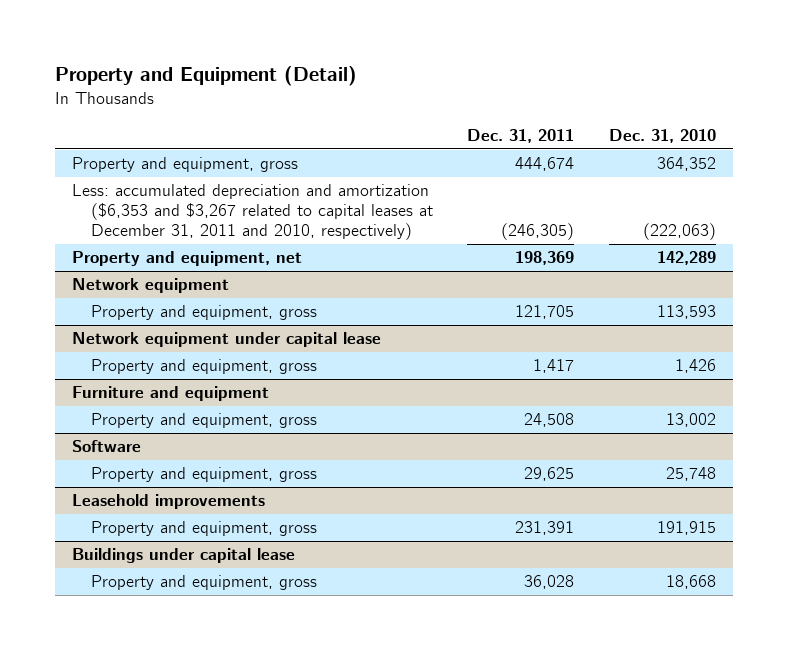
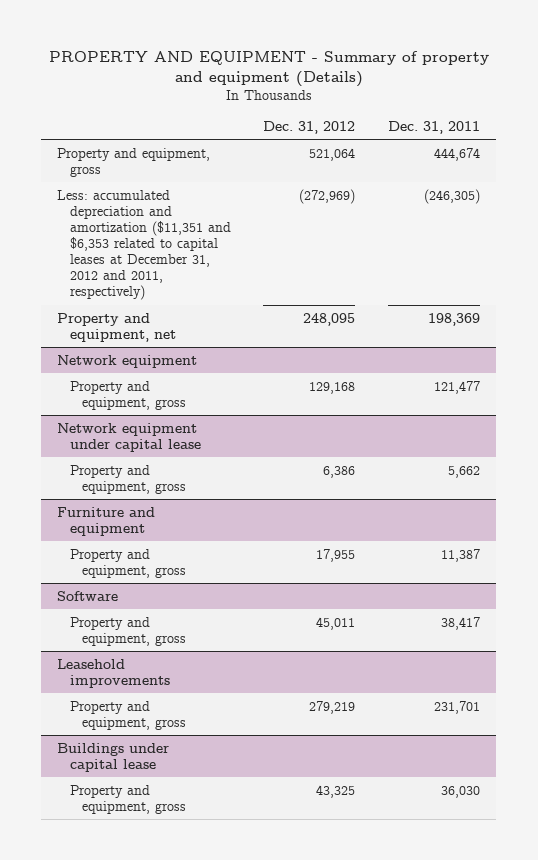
[54,66,357,87] Property and Equipment (Detail) -> [48,50,489,88] PROPERTY AND EQUIPMENT - Summary of property and equipment (Details)
[608,128,716,143] Dec. 31, 2010 -> none
none -> [263,121,356,135] Dec. 31, 2012
[71,184,433,241] Less: accumulated depreciation and amortization ($6,353 and $3,267 related to capital leases at December 31, 2011 and 2010, respectively) -> [57,189,231,301] Less: accumulated depreciation and amortization ($11,351 and $6,353 related to capital leases at December 31, 2012 and 2011, respectively)
[515,305,575,320] 121,705 -> [434,380,481,394] 121,477
[533,359,575,374] 1,417 -> [448,465,481,478] 5,662
[524,413,575,428] 24,508 -> [441,548,481,562] 11,387
[524,467,575,482] 29,625 -> [441,616,481,630] 38,417
[515,521,575,536] 231,391 -> [434,700,481,714] 231,701
[524,575,575,590] 36,028 -> [441,785,481,798] 36,030

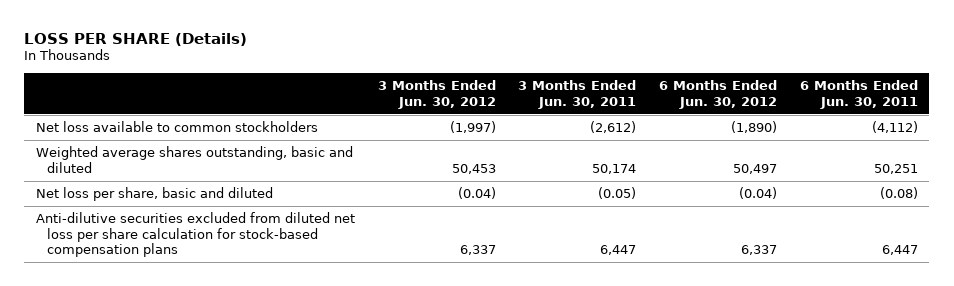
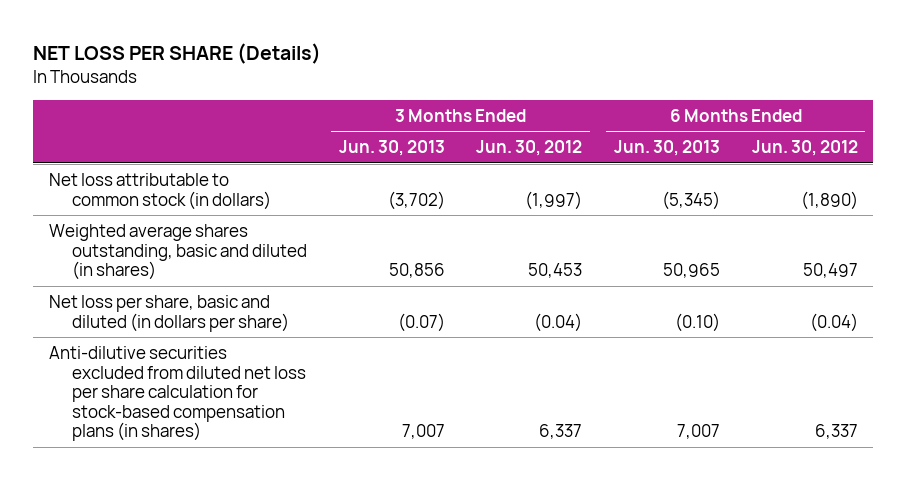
[24,32,248,46] LOSS PER SHARE (Details) -> [33,42,322,64] NET LOSS PER SHARE (Details)
[518,79,637,109] 3 Months Ended Jun. 30, 2011 -> none
[799,79,918,109] 6 Months Ended Jun. 30, 2011 -> none
none -> [338,140,445,157] Jun. 30, 2013
none -> [613,140,720,157] Jun. 30, 2013
[35,121,318,133] Net loss available to common stockholders -> [49,172,272,210] Net loss attributable to common stock (in dollars)
[35,146,353,173] Weighted average shares outstanding, basic and diluted -> [49,223,308,281] Weighted average shares outstanding, basic and diluted (in shares)
[35,187,273,202] Net loss per share, basic and diluted -> [49,294,290,332] Net loss per share, basic and diluted (in dollars per share)
[35,212,355,258] Anti-dilutive securities excluded from diluted net loss per share calculation for stock-based compensation plans -> [49,345,307,442] Anti-dilutive securities excluded from diluted net loss per share calculation for stock-based compensation plans (in shares)

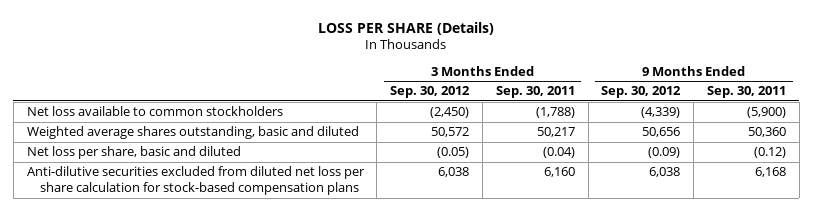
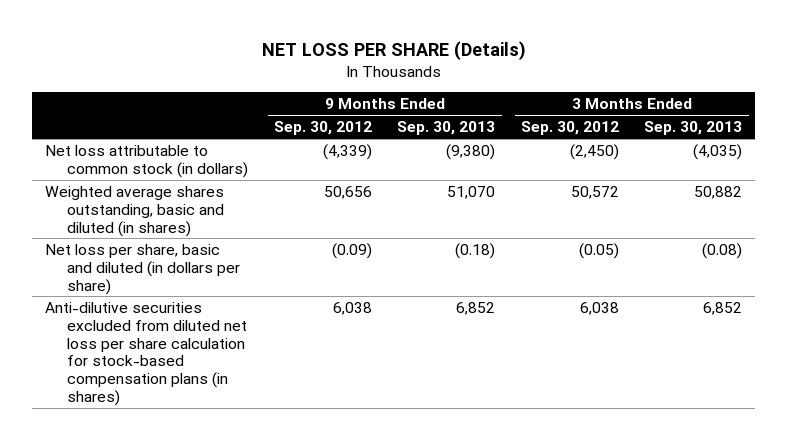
[318,21,495,35] LOSS PER SHARE (Details) -> [261,41,526,61] NET LOSS PER SHARE (Details)
[495,86,575,99] Sep. 30, 2011 -> none
[706,86,786,99] Sep. 30, 2011 -> none
none -> [397,121,496,136] Sep. 30, 2013
none -> [644,121,743,136] Sep. 30, 2013
[26,106,283,117] Net loss available to common stockholders -> [44,144,249,178] Net loss attributable to common stock (in dollars)
[26,126,359,140] Weighted average shares outstanding, basic and diluted -> [44,185,225,237] Weighted average shares outstanding, basic and diluted (in shares)
[26,146,241,160] Net loss per share, basic and diluted -> [44,243,241,295] Net loss per share, basic and diluted (in dollars per share)
[26,166,365,196] Anti-dilutive securities excluded from diluted net loss per share calculation for stock-based compensation plans -> [44,301,248,407] Anti-dilutive securities excluded from diluted net loss per share calculation for stock-based compensation plans (in shares)

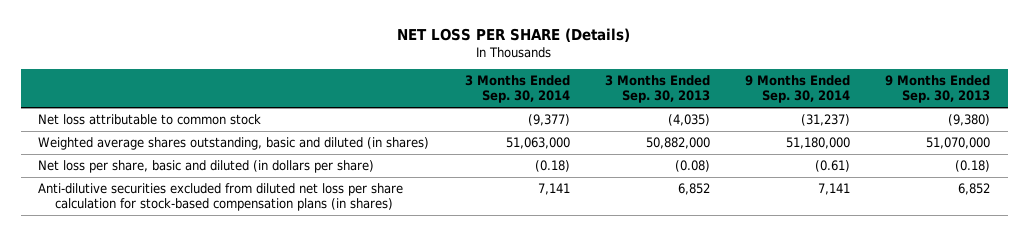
[273,121,372,136] Sep. 30, 2012 -> none
[520,121,619,136] Sep. 30, 2012 -> none
none -> [464,75,570,104] 3 Months Ended Sep. 30, 2014
none -> [745,75,851,104] 9 Months Ended Sep. 30, 2014
[44,144,249,178] Net loss attributable to common stock (in dollars) -> [38,113,262,125] Net loss attributable to common stock
[447,185,496,199] 51,070 -> [926,136,991,149] 51,070,000
[694,185,743,199] 50,882 -> [645,136,710,149] 50,882,000

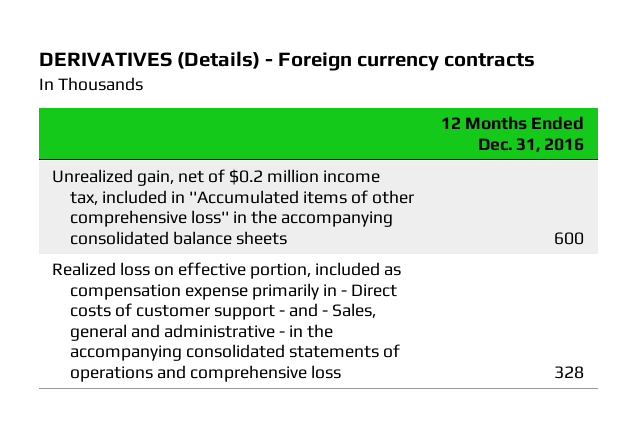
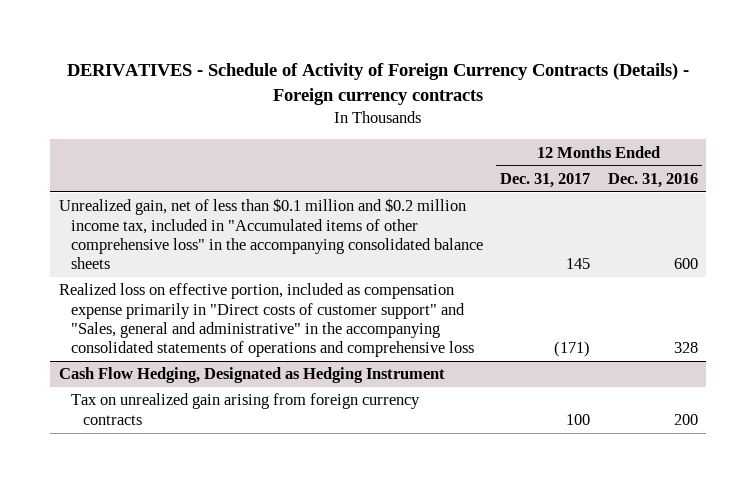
[38,51,535,72] DERIVATIVES (Details) - Foreign currency contracts -> [67,62,690,105] DERIVATIVES - Schedule of Activity of Foreign Currency Contracts (Details) - Foreign currency contracts
none -> [500,172,591,188] Dec. 31, 2017
[52,169,414,245] Unrealized gain, net of $0.2 million income tax, included in ''Accumulated items of other comprehensive loss'' in the accompanying consolidated balance sheets -> [58,198,483,270] Unrealized gain, net of less than $0.1 million and $0.2 million income tax, included in "Accumulated items of other comprehensive loss" in the accompanying consolidated balance sheets
[52,262,402,382] Realized loss on effective portion, included as compensation expense primarily in - Direct costs of customer support - and - Sales, general and administrative - in the accompanying consolidated statements of operations and comprehensive loss -> [58,283,474,358] Realized loss on effective portion, included as compensation expense primarily in "Direct costs of customer support" and "Sales, general and administrative" in the accompanying consolidated statements of operations and comprehensive loss
none -> [58,367,445,384] Cash Flow Hedging, Designated as Hedging Instrument
none -> [70,393,420,425] Tax on unrealized gain arising from foreign currency contracts

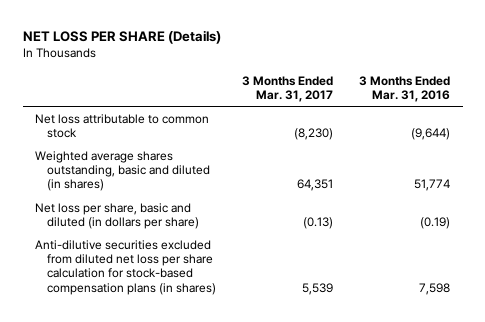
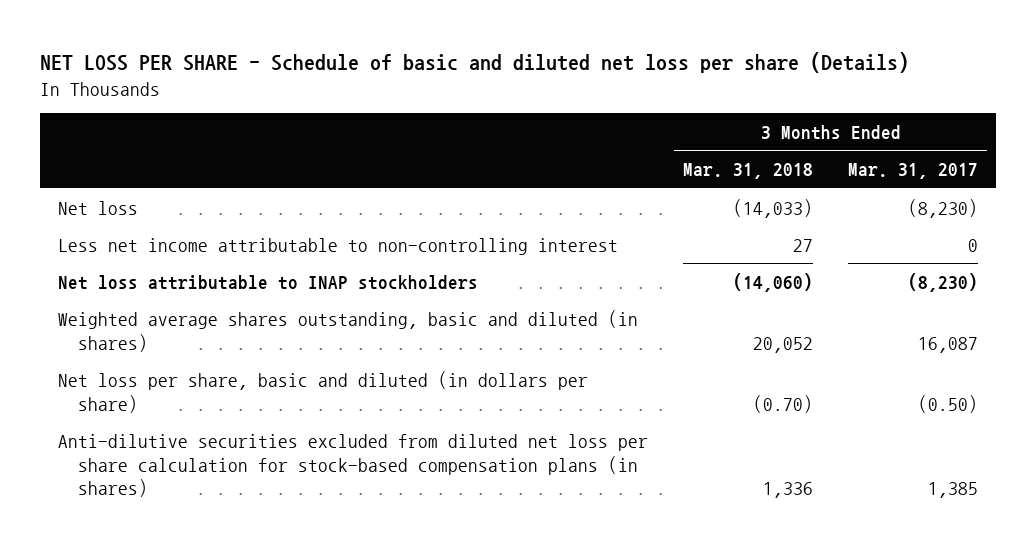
[22,30,221,45] NET LOSS PER SHARE (Details) -> [40,52,910,74] NET LOSS PER SHARE - Schedule of basic and diluted net loss per share (Details)
[358,75,450,102] 3 Months Ended Mar. 31, 2016 -> none
none -> [683,163,814,180] Mar. 31, 2018
none -> [57,200,138,215] Net loss
none -> [57,237,618,255] Less net income attributable to non-controlling interest
[35,113,210,138] Net loss attributable to common stock -> [57,274,478,290] Net loss attributable to INAP stockholders
[297,179,334,192] 64,351 -> [918,336,979,353] 16,087
[303,216,334,229] (0.13) -> [918,394,979,413] (0.50)
[302,282,334,295] 5,539 -> [928,482,979,499] 1,385

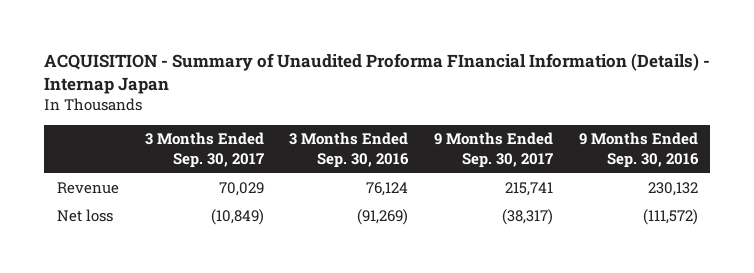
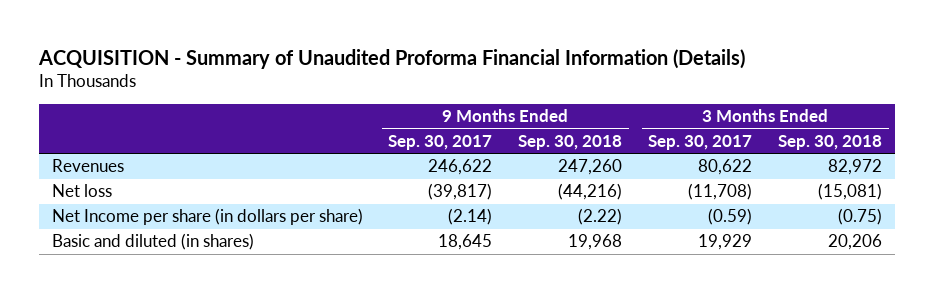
[44,53,711,95] ACQUISITION - Summary of Unaudited Proforma FInancial Information (Details) - Internap Japan -> [37,48,745,69] ACQUISITION - Summary of Unaudited Proforma Financial Information (Details)
[289,132,410,168] 3 Months Ended Sep. 30, 2016 -> none
[578,132,699,168] 9 Months Ended Sep. 30, 2016 -> none
none -> [518,135,623,151] Sep. 30, 2018
none -> [778,135,883,151] Sep. 30, 2018
[56,181,119,194] Revenue -> none
none -> [51,159,124,173] Revenues
[210,208,264,225] (10,849) -> [688,183,753,201] (11,708)
[501,208,553,225] (38,317) -> [428,183,493,201] (39,817)
none -> [51,208,363,226] Net Income per share (in dollars per share)
none -> [51,233,254,251] Basic and diluted (in shares)

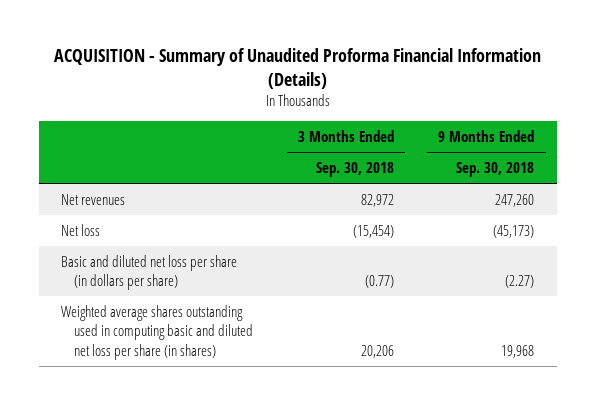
[388,135,493,151] Sep. 30, 2017 -> none
[648,135,753,151] Sep. 30, 2017 -> none
[51,159,124,173] Revenues -> [61,193,126,205] Net revenues
[558,183,623,201] (44,216) -> [493,224,535,238] (45,173)
[818,183,883,201] (15,081) -> [352,224,394,238] (15,454)
[51,208,363,226] Net Income per share (in dollars per share) -> [61,254,238,291] Basic and diluted net loss per share (in dollars per share)
[578,208,623,226] (2.22) -> [505,275,535,289] (2.27)
[838,208,883,226] (0.75) -> [364,275,394,289] (0.77)
[51,233,254,251] Basic and diluted (in shares) -> [61,304,254,360] Weighted average shares outstanding used in computing basic and diluted net loss per share (in shares)

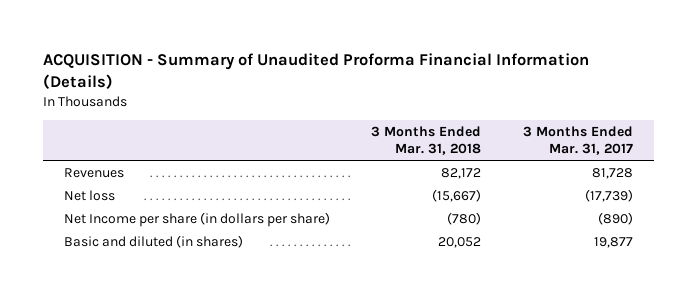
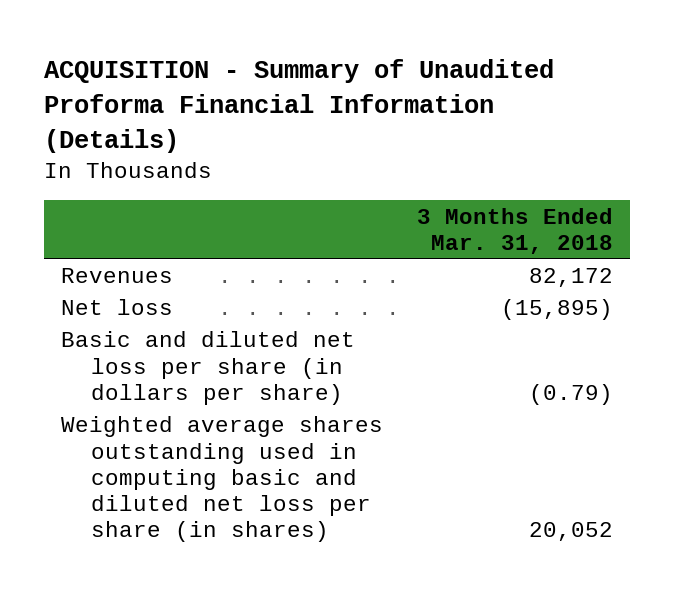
[522,126,633,156] 3 Months Ended Mar. 31, 2017 -> none
[432,189,482,203] (15,667) -> [500,299,613,321] (15,895)
[63,212,330,228] Net Income per share (in dollars per share) -> [60,331,355,405] Basic and diluted net loss per share (in dollars per share)
[447,212,482,226] (780) -> [528,383,613,405] (0.79)
[63,235,243,249] Basic and diluted (in shares) -> [60,416,383,543] Weighted average shares outstanding used in computing basic and diluted net loss per share (in shares)

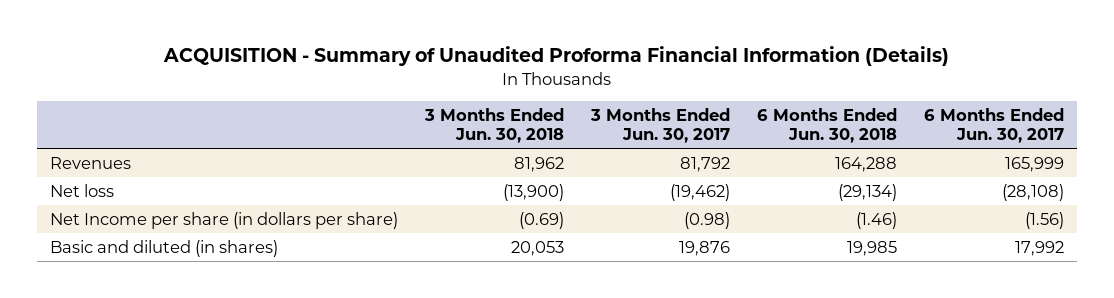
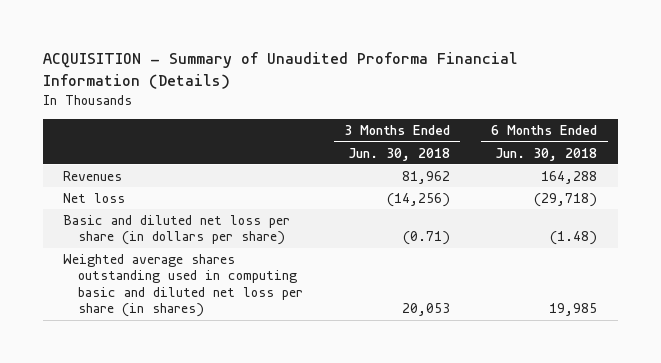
[589,107,730,144] 3 Months Ended Jun. 30, 2017 -> none
[923,107,1064,144] 6 Months Ended Jun. 30, 2017 -> none
[502,183,564,201] (13,900) -> [387,193,451,208] (14,256)
[837,183,897,201] (29,134) -> [534,193,598,208] (29,718)
[50,211,399,229] Net Income per share (in dollars per share) -> [63,215,291,246] Basic and diluted net loss per share (in dollars per share)
[518,211,564,229] (0.69) -> [403,231,451,246] (0.71)
[855,211,897,229] (1.46) -> [550,231,598,246] (1.48)
[50,239,279,257] Basic and diluted (in shares) -> [63,254,303,318] Weighted average shares outstanding used in computing basic and diluted net loss per share (in shares)

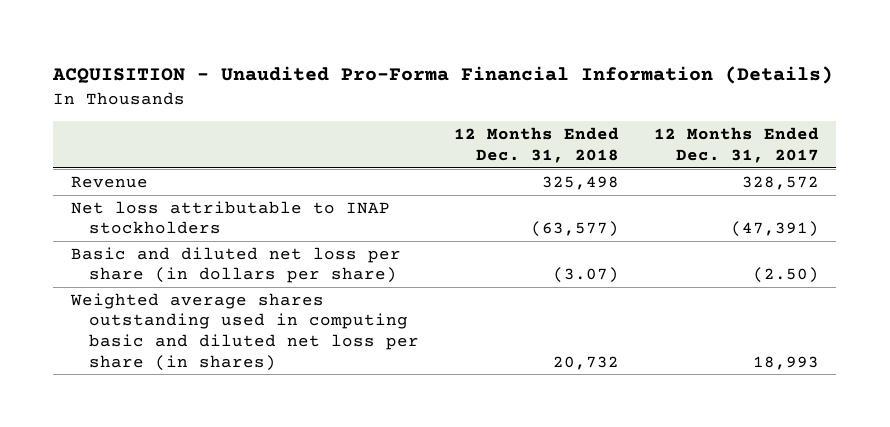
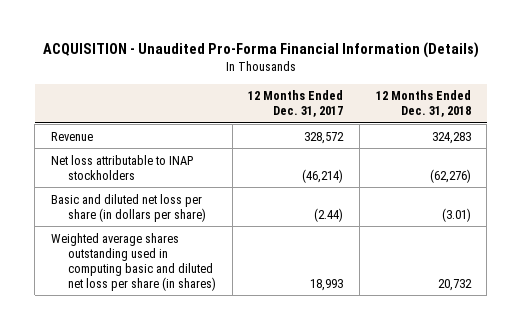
[541,175,619,190] 325,498 -> [431,131,471,144] 324,283
[530,221,619,238] (63,577) -> [429,168,471,183] (62,276)
[730,221,819,238] (47,391) -> [302,168,344,183] (46,214)
[552,267,619,284] (3.07) -> [441,207,471,222] (3.01)
[752,267,819,284] (2.50) -> [314,207,344,222] (2.44)

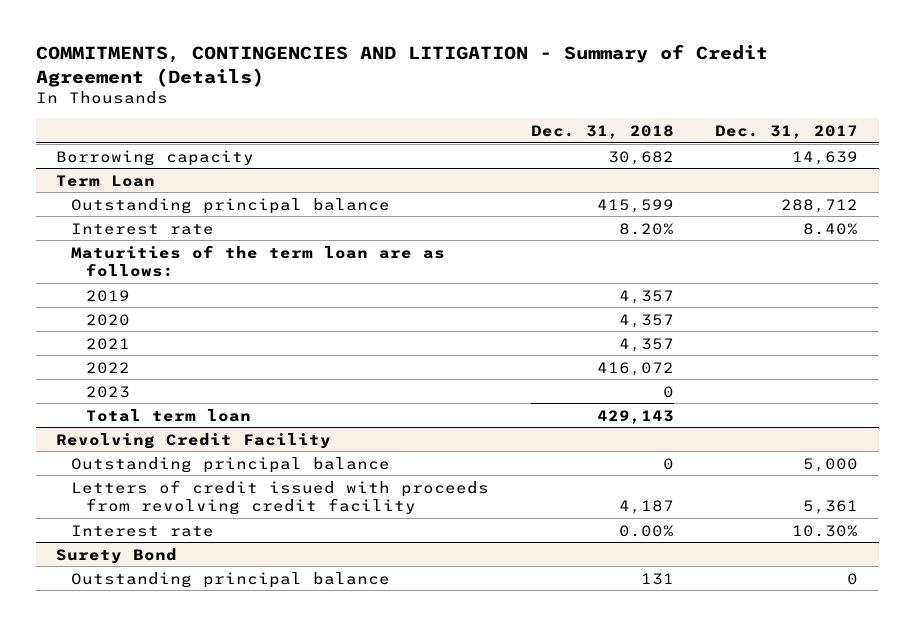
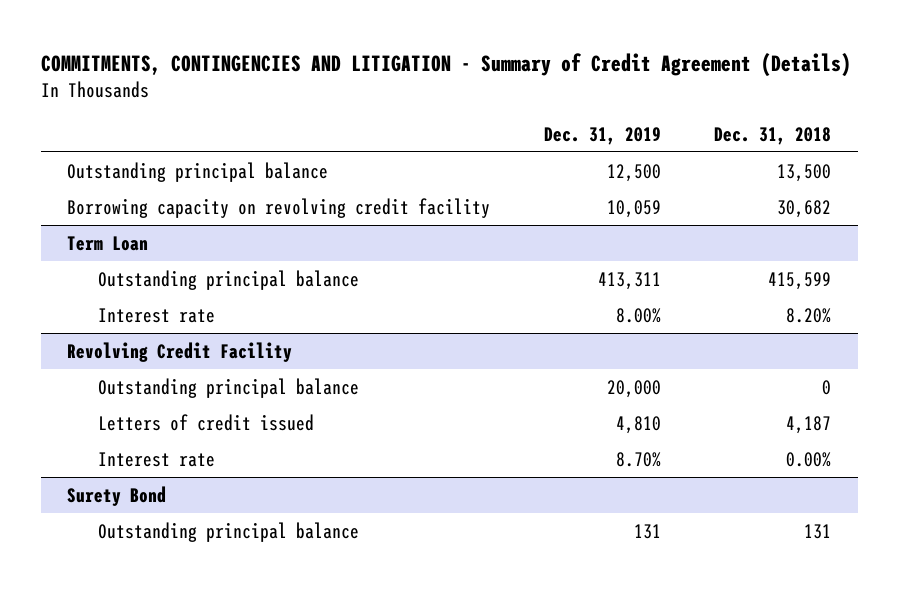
[715,124,859,139] Dec. 31, 2017 -> none
none -> [543,126,661,145] Dec. 31, 2019
none -> [67,161,329,182] Outstanding principal balance
[56,149,255,166] Borrowing capacity -> [67,197,491,218] Borrowing capacity on revolving credit facility
[71,244,446,278] Maturities of the term loan are as follows: -> none
[85,289,130,302] 2019 -> none
[85,313,130,326] 2020 -> none
[85,337,130,350] 2021 -> none
[85,361,130,374] 2022 -> none
[85,385,130,398] 2023 -> none
[85,408,251,422] Total term loan -> none
[71,479,490,516] Letters of credit issued with proceeds from revolving credit facility -> [97,413,314,431] Letters of credit issued

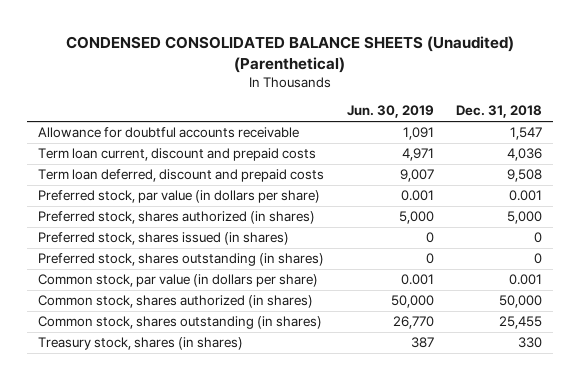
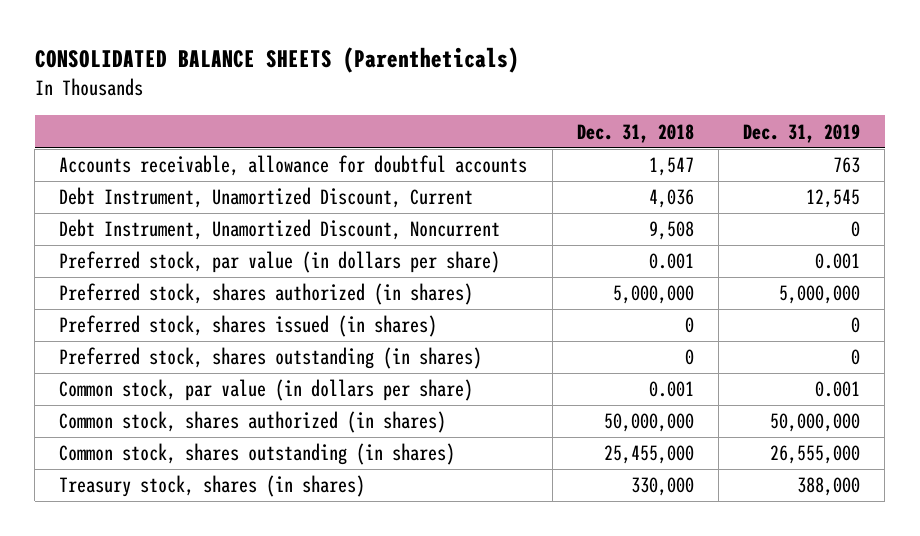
[66,35,515,73] CONDENSED CONSOLIDATED BALANCE SHEETS (Unaudited) (Parenthetical) -> [34,46,519,73] CONSOLIDATED BALANCE SHEETS (Parentheticals)
[346,105,434,119] Jun. 30, 2019 -> none
none -> [743,123,861,143] Dec. 31, 2019
[38,127,300,139] Allowance for doubtful accounts receivable -> [59,155,528,177] Accounts receivable, allowance for doubtful accounts
[38,148,317,162] Term loan current, discount and prepaid costs -> [59,187,474,209] Debt Instrument, Unamortized Discount, Current
[38,169,325,183] Term loan deferred, discount and prepaid costs -> [59,219,501,241] Debt Instrument, Unamortized Discount, Noncurrent
[507,211,543,225] 5,000 -> [612,285,694,305] 5,000,000
[499,295,543,309] 50,000 -> [603,413,694,433] 50,000,000
[499,316,543,330] 25,455 -> [603,445,694,465] 25,455,000
[518,337,543,349] 330 -> [630,477,694,497] 330,000

